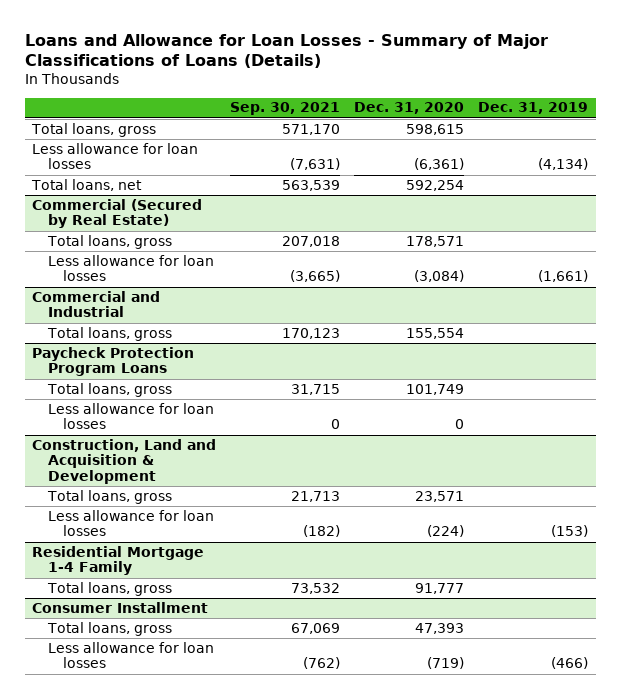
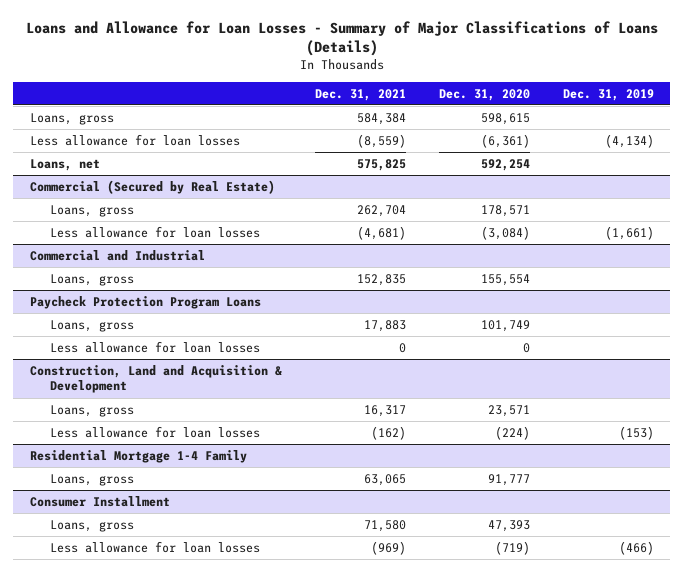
[230,102,341,116] Sep. 30, 2021 -> none
none -> [314,88,406,101] Dec. 31, 2021
[30,122,156,137] Total loans, gross -> [29,113,114,126] Loans, gross
[30,178,142,191] Total loans, net -> [29,159,100,172] Loans, net
[46,234,172,249] Total loans, gross -> [49,205,134,218] Loans, gross
[46,326,172,341] Total loans, gross -> [49,274,134,287] Loans, gross
[46,382,172,397] Total loans, gross -> [49,320,134,333] Loans, gross
[46,489,172,504] Total loans, gross -> [49,405,134,418] Loans, gross
[46,581,172,596] Total loans, gross -> [49,474,134,487] Loans, gross
[46,621,172,636] Total loans, gross -> [49,520,134,533] Loans, gross

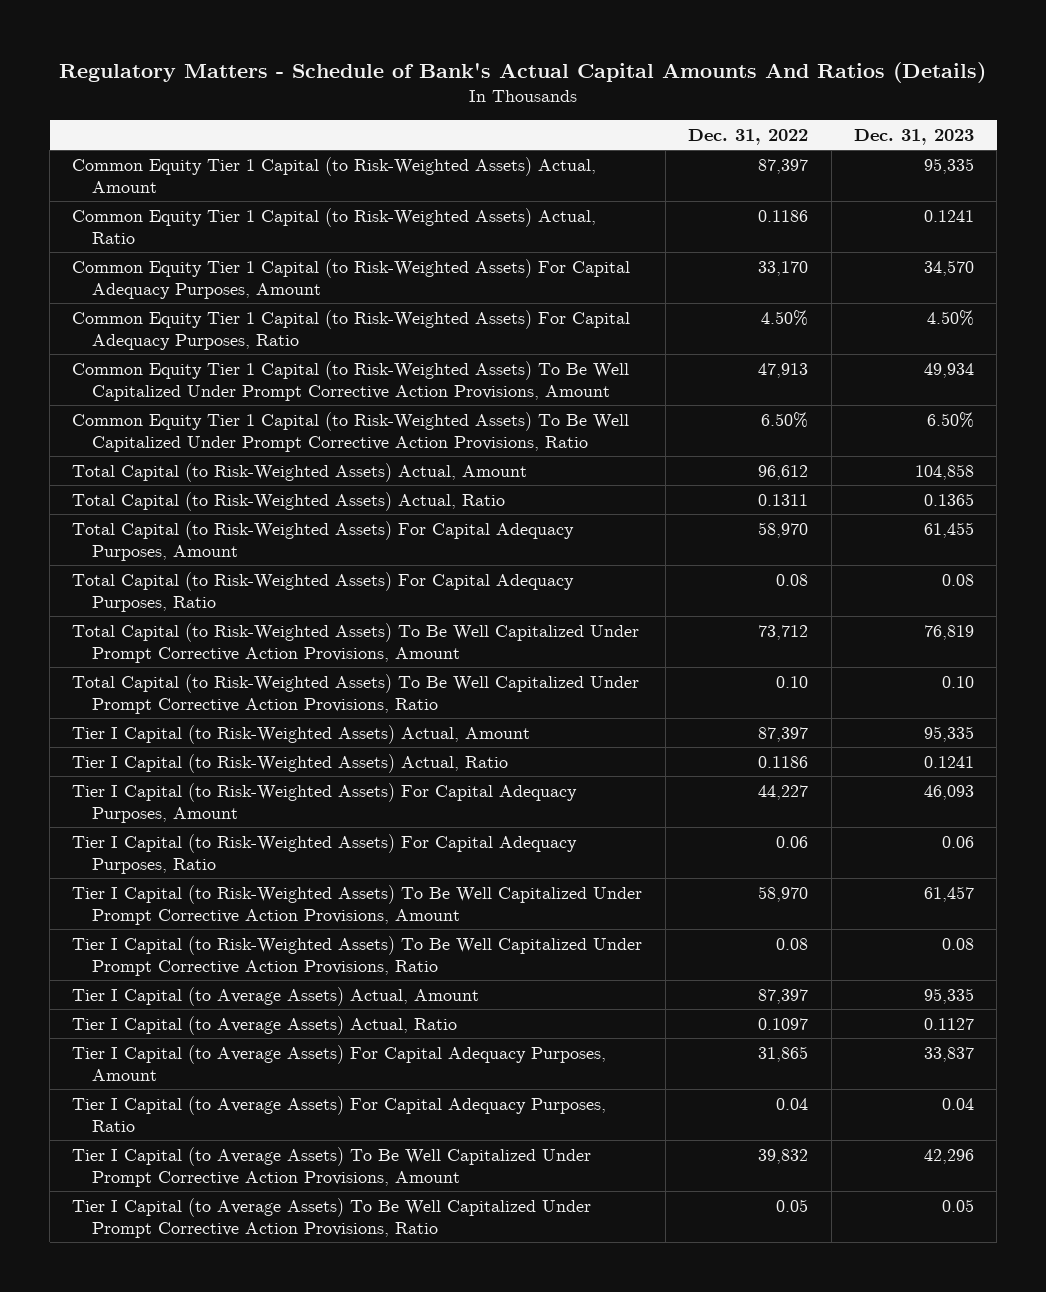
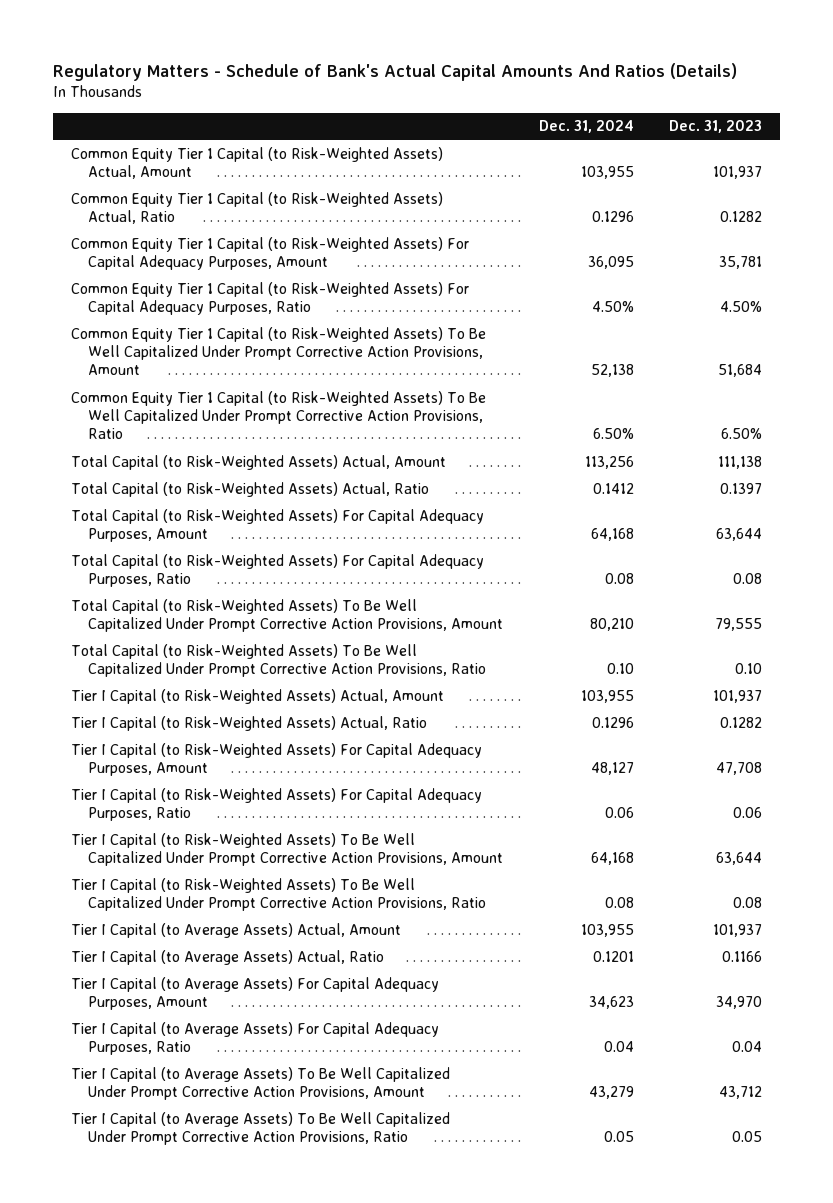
[688,129,809,146] Dec. 31, 2022 -> none
none -> [538,120,634,134] Dec. 31, 2024
[924,157,975,174] 95,335 -> [713,165,763,179] 101,937
[924,209,975,222] 0.1241 -> [720,210,763,222] 0.1282
[924,259,975,276] 34,570 -> [719,255,763,269] 35,781
[924,362,975,378] 49,934 -> [718,364,763,378] 51,684
[915,463,975,480] 104,858 -> [718,455,763,469] 111,138
[924,492,975,506] 0.1365 -> [720,482,763,494] 0.1397
[924,521,975,538] 61,455 -> [716,527,763,541] 63,644
[924,624,975,640] 76,819 -> [715,617,763,631] 79,555
[924,725,975,742] 95,335 -> [713,689,763,703] 101,937
[924,755,975,768] 0.1241 -> [720,716,763,728] 0.1282
[924,784,975,800] 46,093 -> [716,761,763,775] 47,708
[924,885,975,902] 61,457 -> [716,851,763,865] 63,644
[924,987,975,1004] 95,335 -> [713,923,763,937] 101,937
[924,1017,975,1030] 0.1127 -> [722,950,763,962] 0.1166
[924,1046,975,1062] 33,837 -> [716,995,763,1009] 34,970
[924,1148,975,1164] 42,296 -> [719,1085,763,1099] 43,712

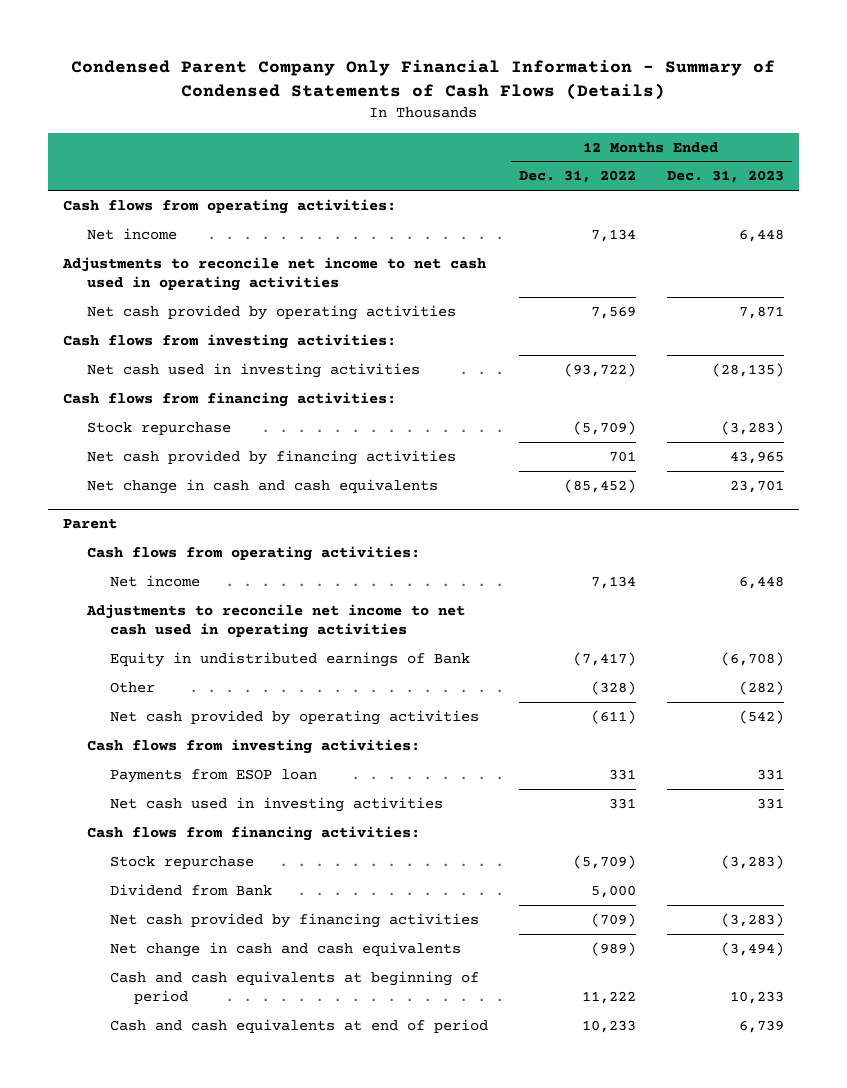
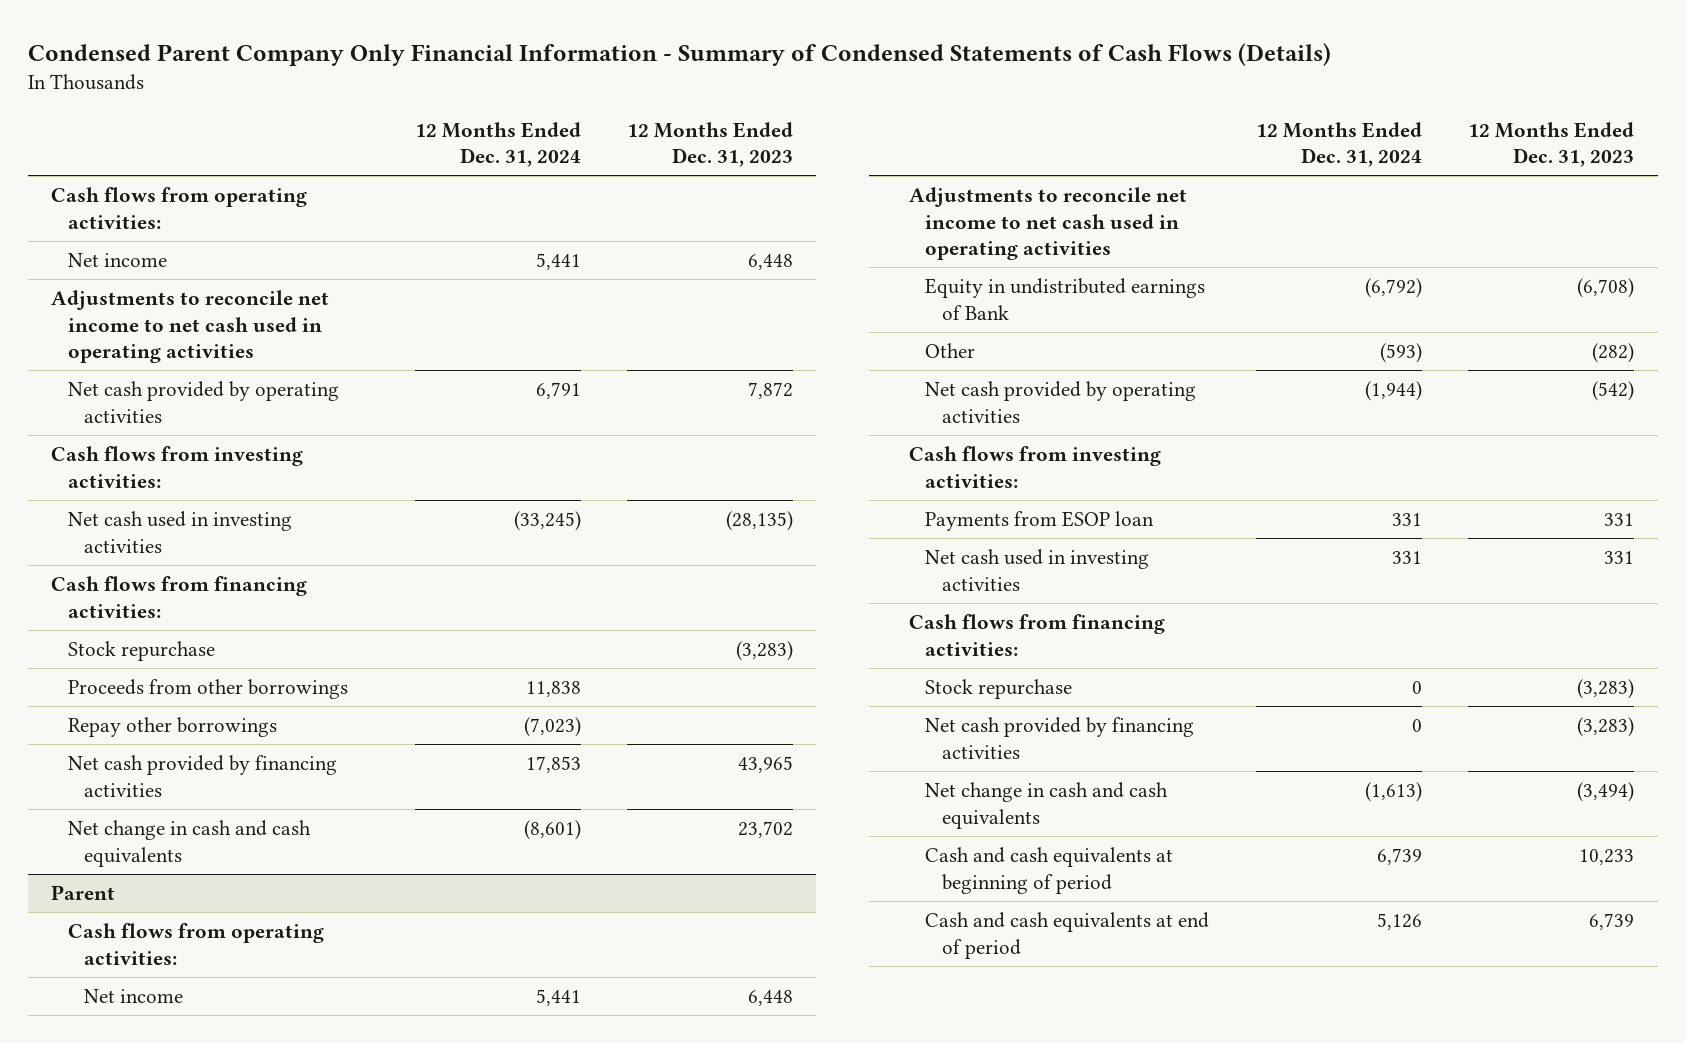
[519,170,637,184] Dec. 31, 2022 -> none
none -> [414,121,581,168] 12 Months Ended Dec. 31, 2024
[738,305,784,319] 7,871 -> [748,382,794,400] 7,872
none -> [67,679,348,700] Proceeds from other borrowings
none -> [67,717,277,738] Repay other borrowings
[729,479,784,493] 23,701 -> [738,821,794,839] 23,702
[110,883,273,896] Dividend from Bank -> none

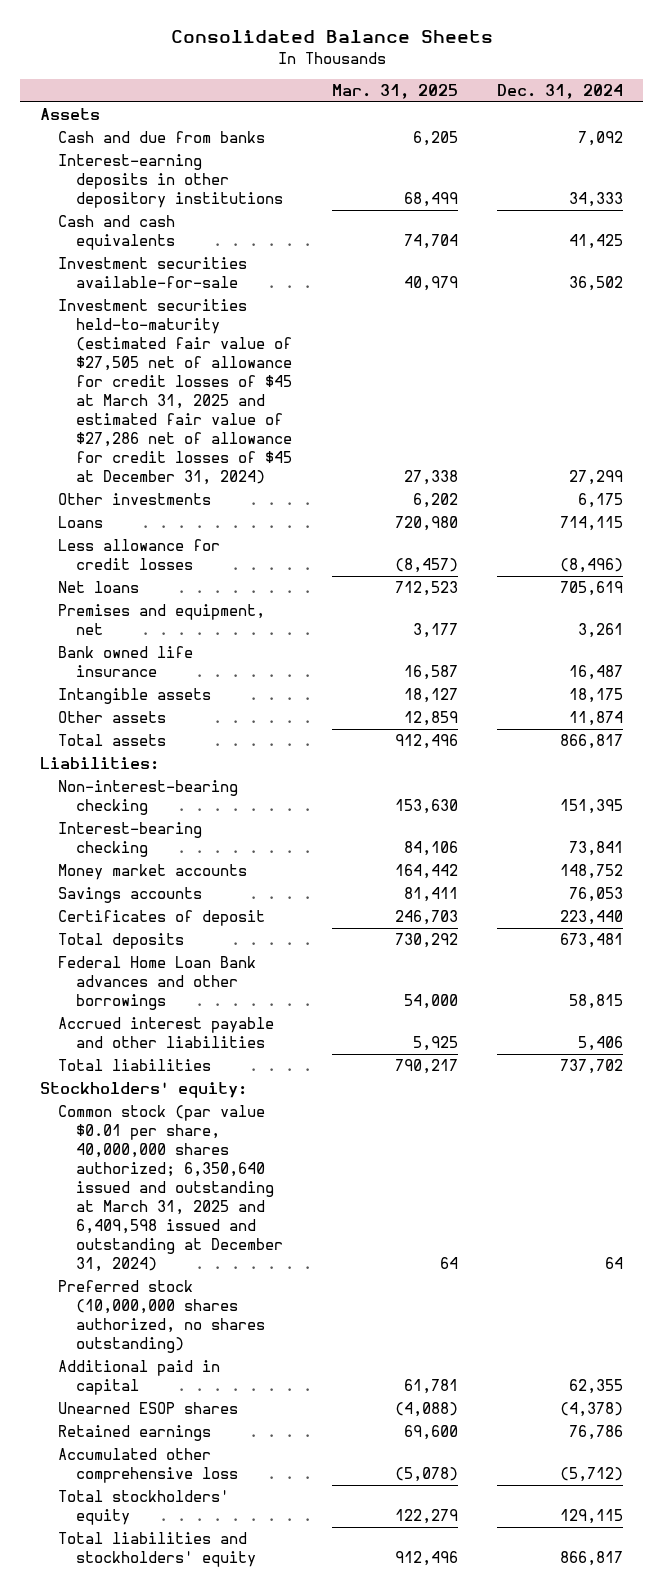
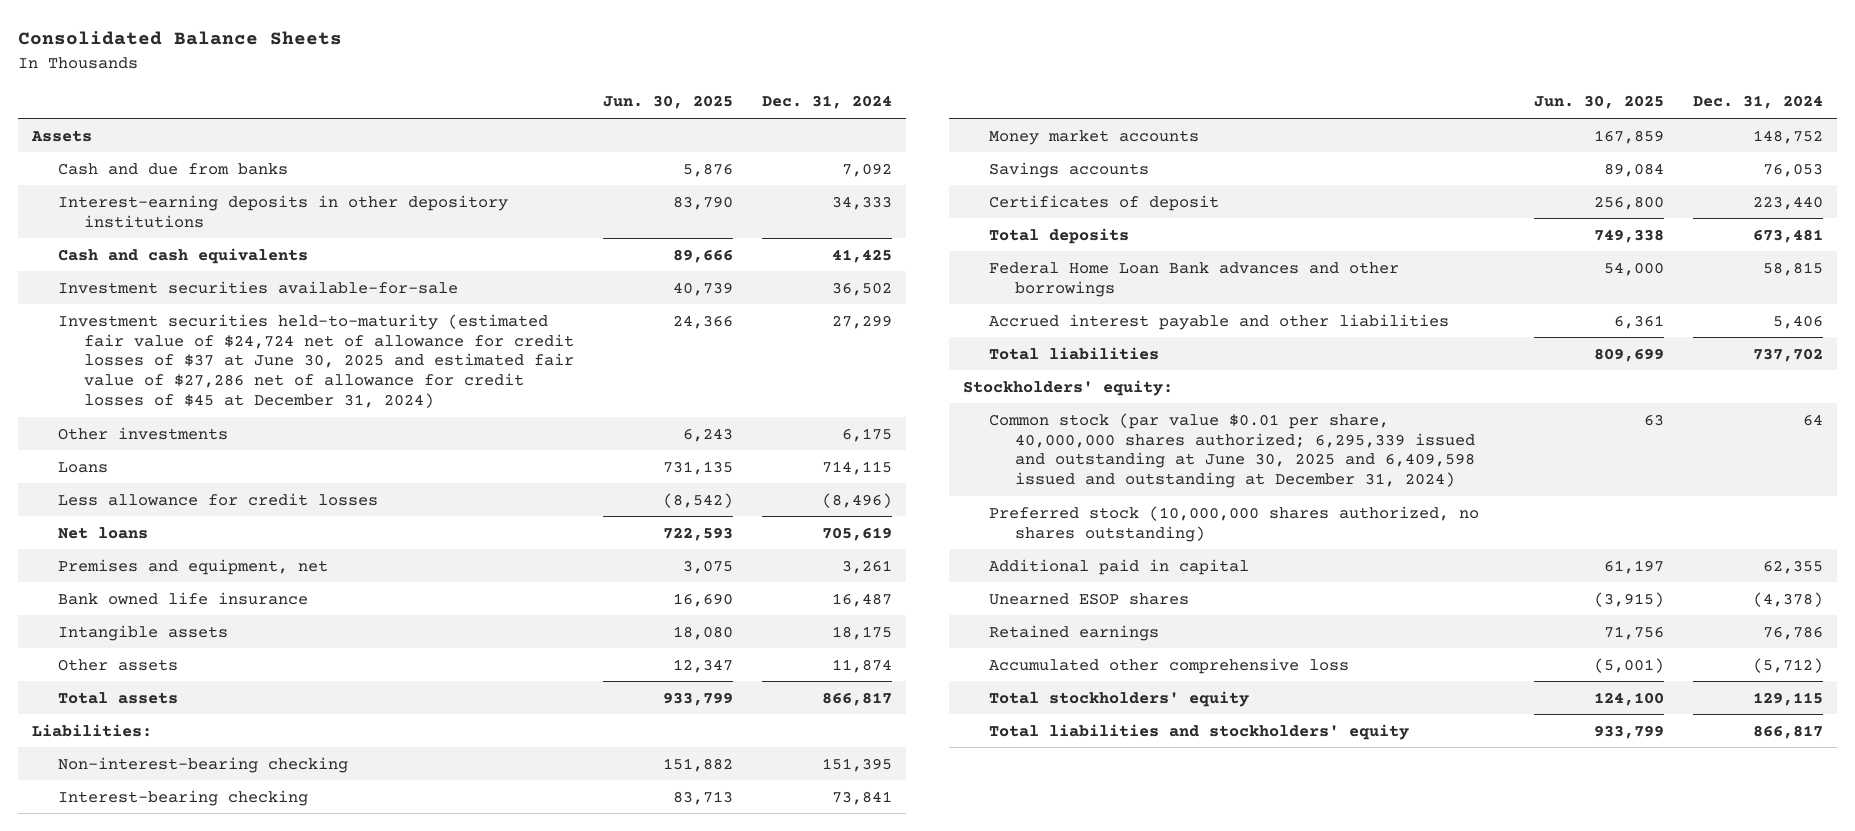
[331,83,458,99] Mar. 31, 2025 -> none
none -> [602,95,733,110] Jun. 30, 2025
[57,299,292,486] Investment securities held-to-maturity (estimated fair value of $27,505 net of allowance for credit losses of $45 at March 31, 2025 and estimated fair value of $27,286 net of allowance for credit losses of $45 at December 31, 2024) -> [58,313,574,409] Investment securities held-to-maturity (estimated fair value of $24,724 net of allowance for credit losses of $37 at June 30, 2025 and estimated fair value of $27,286 net of allowance for credit losses of $45 at December 31, 2024)
[57,1105,283,1273] Common stock (par value $0.01 per share, 40,000,000 shares authorized; 6,350,640 issued and outstanding at March 31, 2025 and 6,409,598 issued and outstanding at December 31, 2024) -> [989,412,1475,489] Common stock (par value $0.01 per share, 40,000,000 shares authorized; 6,295,339 issued and outstanding at June 30, 2025 and 6,409,598 issued and outstanding at December 31, 2024)

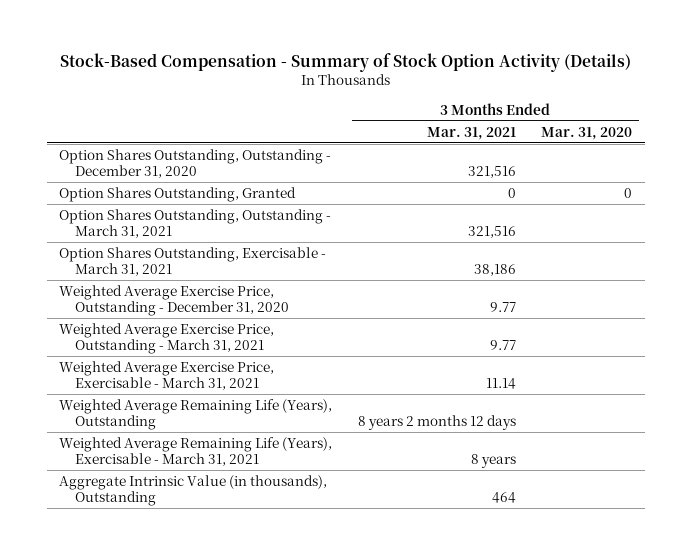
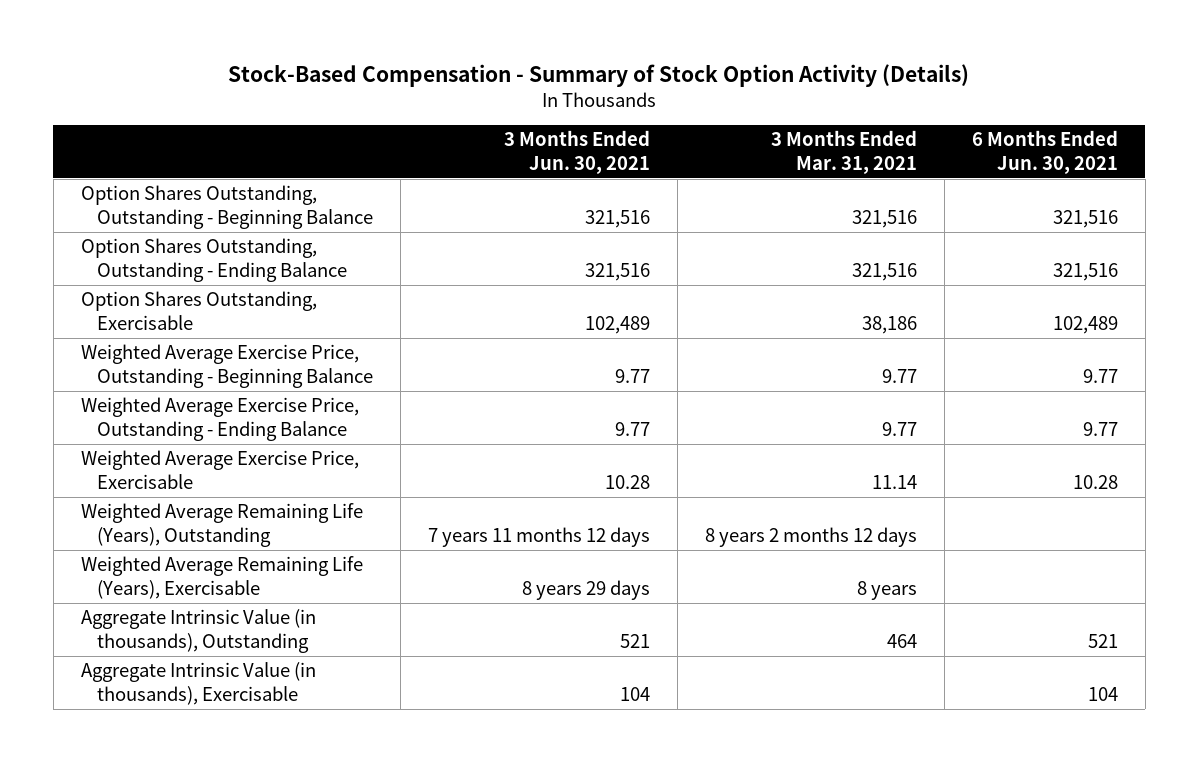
[541,126,633,140] Mar. 31, 2020 -> none
none -> [504,130,651,174] 3 Months Ended Jun. 30, 2021
none -> [971,130,1118,174] 6 Months Ended Jun. 30, 2021
[59,186,297,202] Option Shares Outstanding, Granted -> none
[59,148,332,179] Option Shares Outstanding, Outstanding - December 31, 2020 -> [80,185,374,230] Option Shares Outstanding, Outstanding - Beginning Balance
[59,208,332,239] Option Shares Outstanding, Outstanding - March 31, 2021 -> [80,238,348,283] Option Shares Outstanding, Outstanding - Ending Balance
[59,246,327,277] Option Shares Outstanding, Exercisable - March 31, 2021 -> [80,291,317,331] Option Shares Outstanding, Exercisable
[59,284,290,317] Weighted Average Exercise Price, Outstanding - December 31, 2020 -> [80,344,374,389] Weighted Average Exercise Price, Outstanding - Beginning Balance
[59,322,275,355] Weighted Average Exercise Price, Outstanding - March 31, 2021 -> [80,397,359,442] Weighted Average Exercise Price, Outstanding - Ending Balance
[59,360,275,391] Weighted Average Exercise Price, Exercisable - March 31, 2021 -> [80,450,359,490] Weighted Average Exercise Price, Exercisable
[59,436,333,467] Weighted Average Remaining Life (Years), Exercisable - March 31, 2021 -> [80,556,363,600] Weighted Average Remaining Life (Years), Exercisable
none -> [80,662,316,706] Aggregate Intrinsic Value (in thousands), Exercisable

